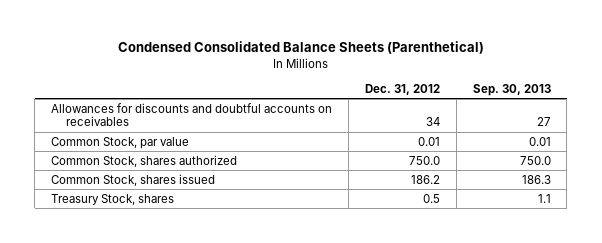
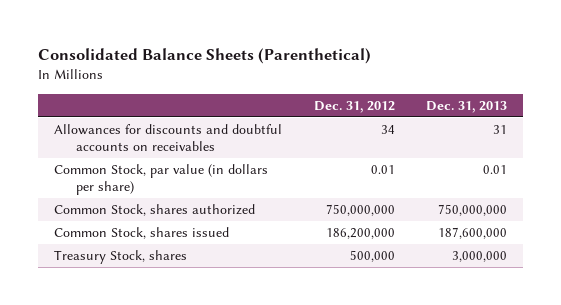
[117,41,484,55] Condensed Consolidated Balance Sheets (Parenthetical) -> [38,48,372,65] Consolidated Balance Sheets (Parenthetical)
[472,83,551,96] Sep. 30, 2013 -> none
none -> [426,100,508,113] Dec. 31, 2013
[51,136,190,149] Common Stock, par value -> [53,164,268,195] Common Stock, par value (in dollars per share)
[408,155,440,165] 750.0 -> [325,204,395,217] 750,000,000
[410,174,440,184] 186.2 -> [325,228,395,240] 186,200,000
[422,193,440,203] 0.5 -> [349,250,395,263] 500,000

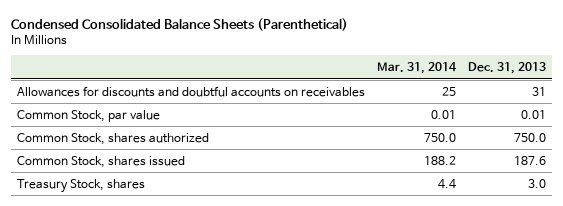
[38,48,372,65] Consolidated Balance Sheets (Parenthetical) -> [10,17,348,31] Condensed Consolidated Balance Sheets (Parenthetical)
[313,100,395,113] Dec. 31, 2012 -> none
none -> [377,62,458,75] Mar. 31, 2014
[53,164,268,195] Common Stock, par value (in dollars per share) -> [16,109,160,122] Common Stock, par value
[438,204,508,217] 750,000,000 -> [514,132,547,142] 750.0
[438,227,508,240] 187,600,000 -> [514,155,547,165] 187.6
[452,251,508,263] 3,000,000 -> [528,178,547,188] 3.0

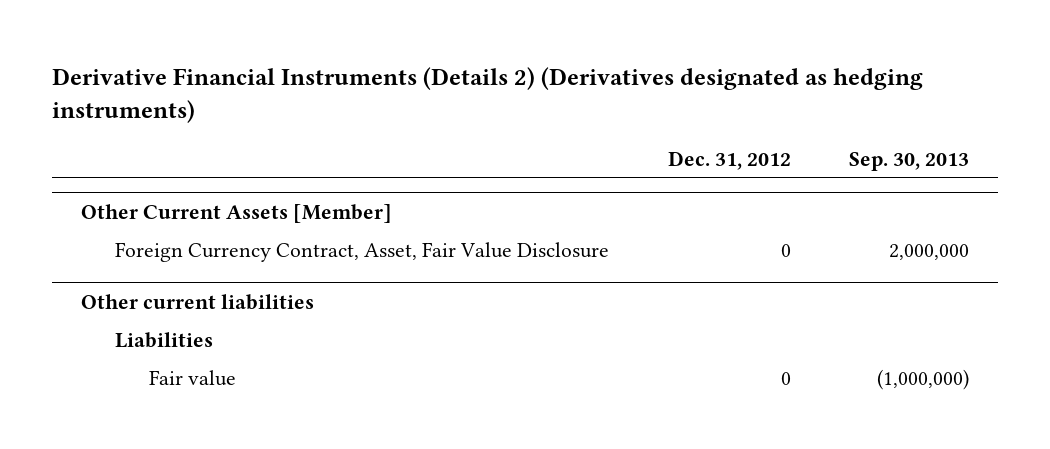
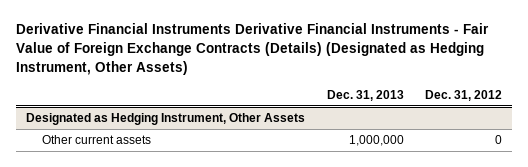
[51,67,923,124] Derivative Financial Instruments (Details 2) (Derivatives designated as hedging instruments) -> [15,23,489,75] Derivative Financial Instruments Derivative Financial Instruments - Fair Value of Foreign Exchange Contracts (Details) (Designated as Hedging Instrument, Other Assets)
[849,151,970,171] Sep. 30, 2013 -> none
none -> [326,89,404,101] Dec. 31, 2013
[80,203,392,223] Other Current Assets [Member] -> none
[80,293,314,310] Other current liabilities -> none
[115,331,214,348] Liabilities -> none
[149,369,237,386] Fair value -> none
none -> [26,113,306,126] Designated as Hedging Instrument, Other Assets
[115,241,610,262] Foreign Currency Contract, Asset, Fair Value Disclosure -> [41,135,151,145] Other current assets

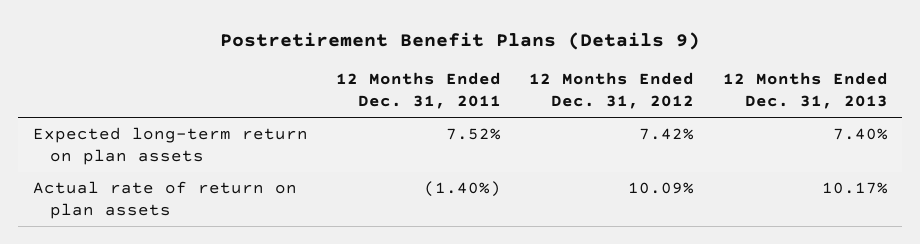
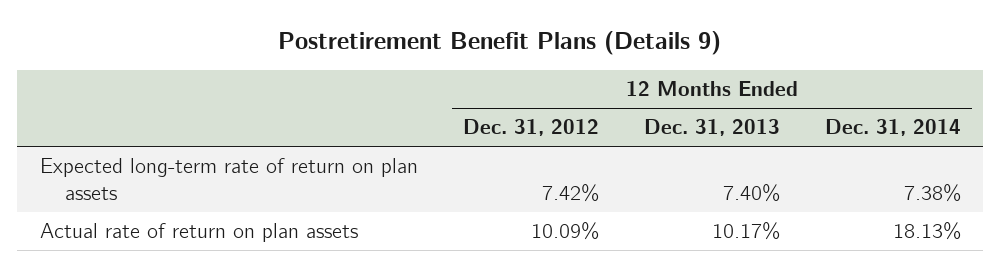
[335,72,501,110] 12 Months Ended Dec. 31, 2011 -> none
none -> [824,119,961,137] Dec. 31, 2014
[32,127,308,166] Expected long-term return on plan assets -> [39,158,418,200] Expected long-term rate of return on plan assets

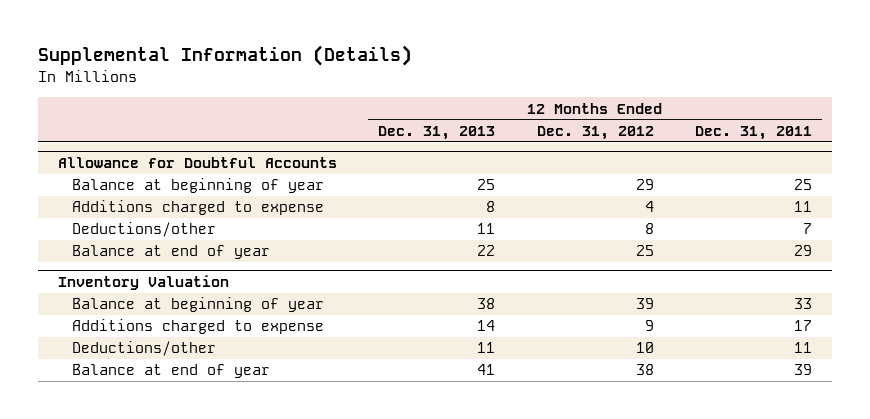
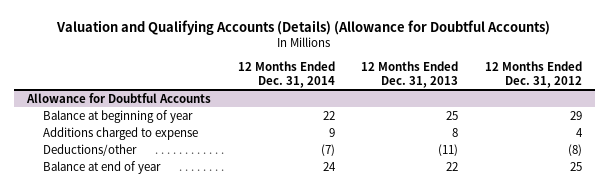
[37,45,412,67] Supplemental Information (Details) -> [56,19,551,35] Valuation and Qualifying Accounts (Details) (Allowance for Doubtful Accounts)
[694,125,812,140] Dec. 31, 2011 -> none
none -> [237,61,335,88] 12 Months Ended Dec. 31, 2014
[477,223,496,235] 11 -> [438,143,459,156] (11)
[644,223,654,235] 8 -> [567,143,582,156] (8)
[58,275,230,291] Inventory Valuation -> none
[72,297,325,313] Balance at beginning of year -> none
[72,319,325,335] Additions charged to expense -> none
[72,341,217,357] Deductions/other -> none
[72,364,271,379] Balance at end of year -> none

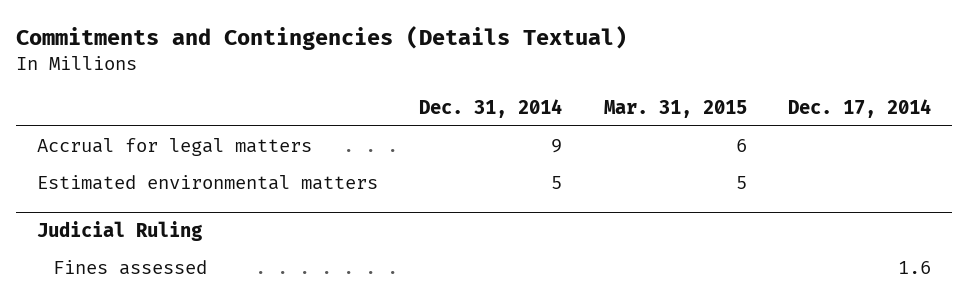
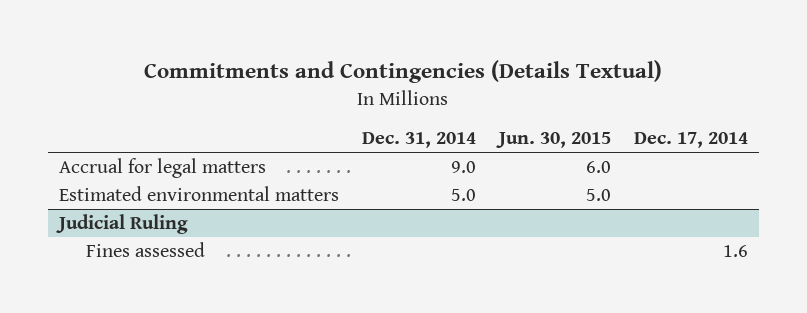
[603,99,747,118] Mar. 31, 2015 -> none
none -> [495,132,611,149] Jun. 30, 2015
[551,139,563,154] 9 -> [451,161,477,174] 9.0
[551,176,563,190] 5 -> [451,189,477,202] 5.0

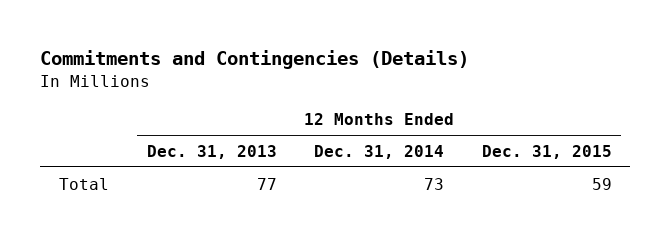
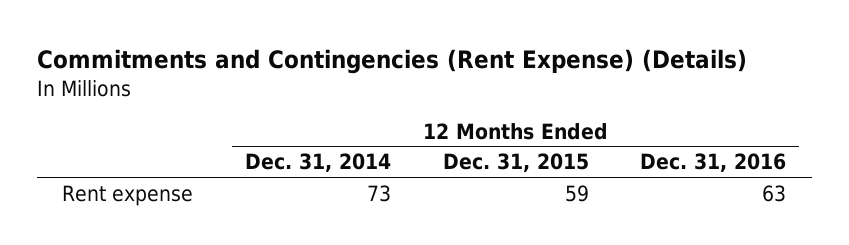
[40,50,470,70] Commitments and Contingencies (Details) -> [36,49,747,75] Commitments and Contingencies (Rent Expense) (Details)
[146,144,277,159] Dec. 31, 2013 -> none
none -> [640,153,787,173] Dec. 31, 2016
[59,177,110,190] Total -> [62,184,194,206] Rent expense

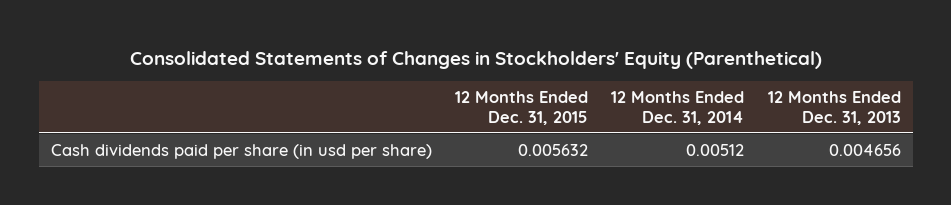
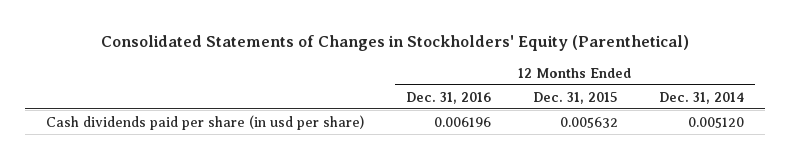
[767,91,901,125] 12 Months Ended Dec. 31, 2013 -> none
none -> [405,91,491,104] Dec. 31, 2016
[686,143,745,156] 0.00512 -> [688,116,745,128] 0.005120

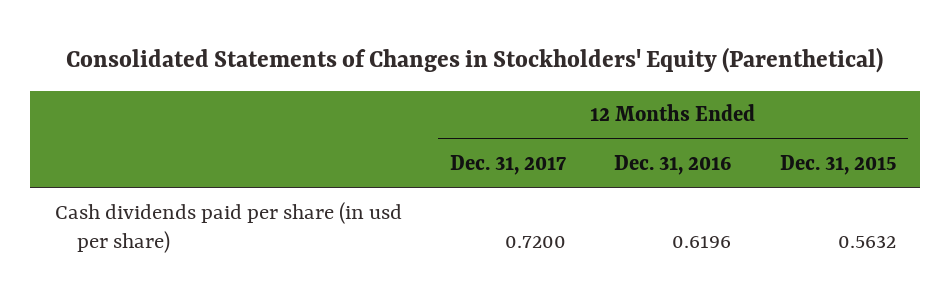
[659,91,745,104] Dec. 31, 2014 -> none
none -> [449,154,566,175] Dec. 31, 2017
[433,116,491,127] 0.006196 -> [672,236,732,249] 0.6196
[559,116,618,128] 0.005632 -> [837,235,896,249] 0.5632

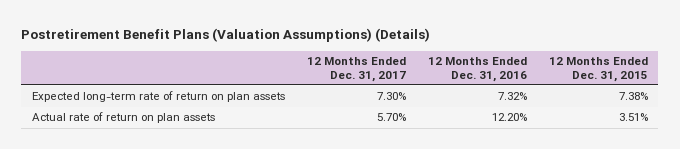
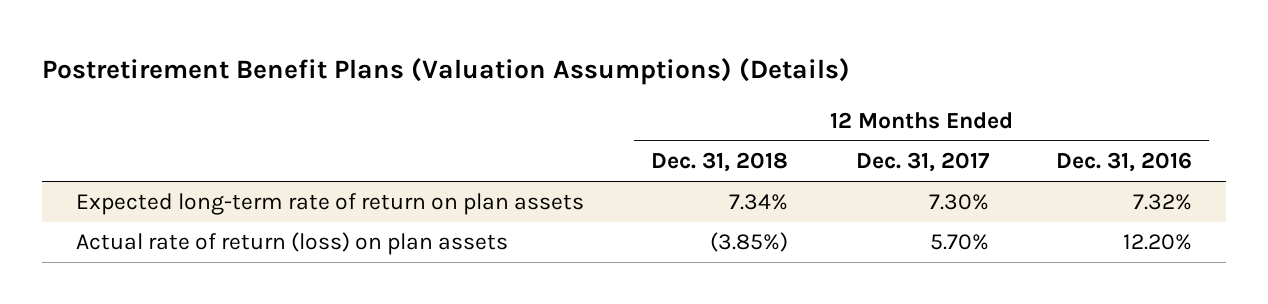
[548,57,648,82] 12 Months Ended Dec. 31, 2015 -> none
none -> [651,152,789,173] Dec. 31, 2018
[32,112,216,124] Actual rate of return on plan assets -> [75,232,508,256] Actual rate of return (loss) on plan assets

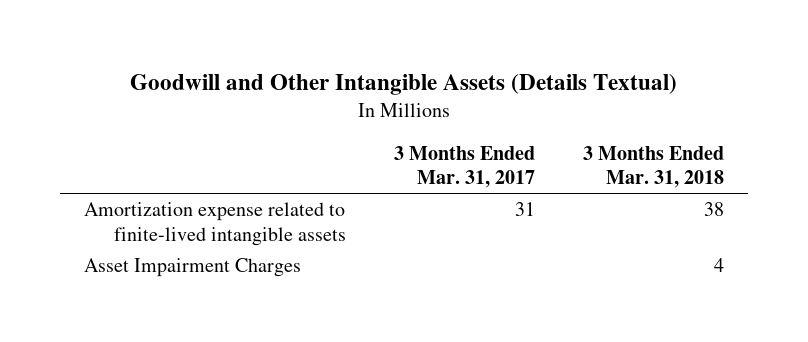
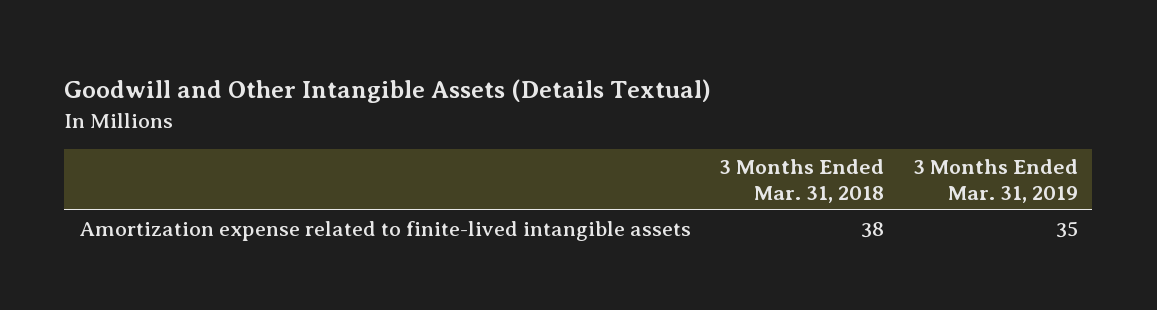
[394,145,536,189] 3 Months Ended Mar. 31, 2017 -> none
none -> [912,159,1078,203] 3 Months Ended Mar. 31, 2019
[83,258,301,278] Asset Impairment Charges -> none

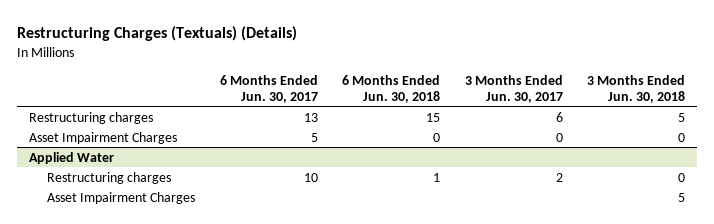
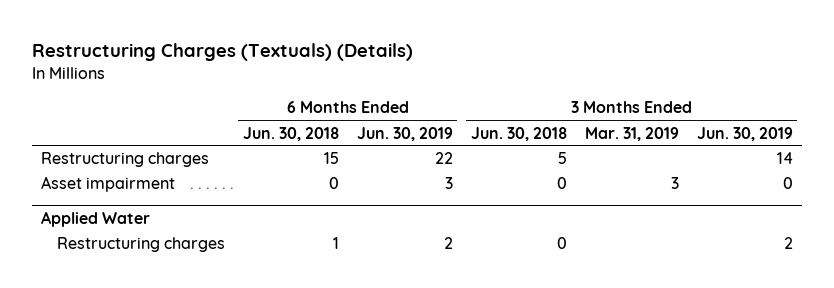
[219,74,318,103] 6 Months Ended Jun. 30, 2017 -> none
[464,74,563,103] 3 Months Ended Jun. 30, 2017 -> none
none -> [356,126,453,141] Jun. 30, 2019
none -> [584,126,679,141] Mar. 31, 2019
none -> [696,126,793,141] Jun. 30, 2019
[29,131,178,144] Asset Impairment Charges -> [41,176,176,193] Asset impairment
[47,191,196,204] Asset Impairment Charges -> none

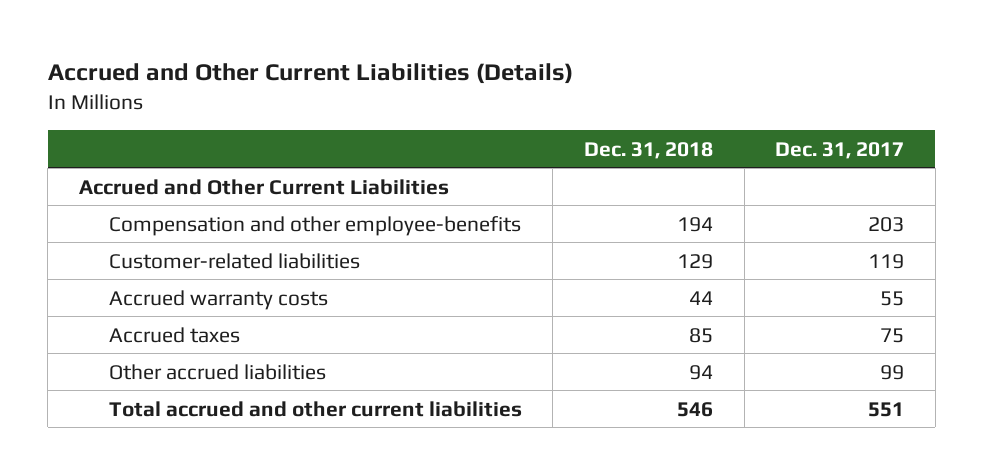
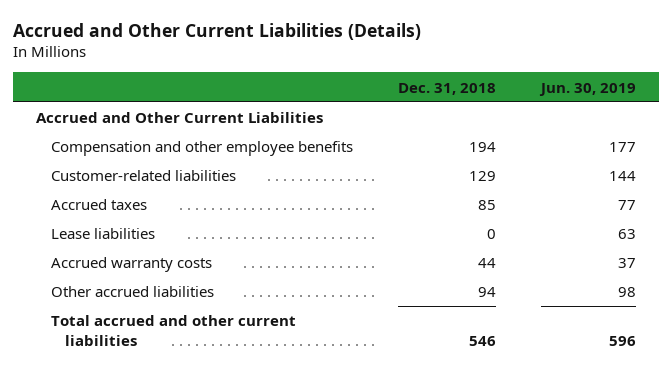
[775,141,905,159] Dec. 31, 2017 -> none
none -> [539,82,637,96] Jun. 30, 2019
[108,215,521,236] Compensation and other employee-benefits -> [50,141,353,157] Compensation and other employee benefits
none -> [50,228,155,240] Lease liabilities
[108,289,328,310] Accrued warranty costs -> [50,257,212,273] Accrued warranty costs

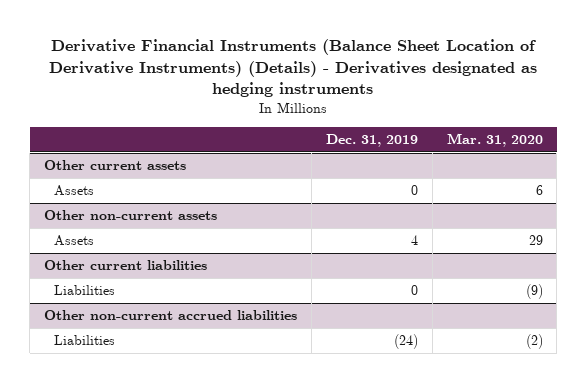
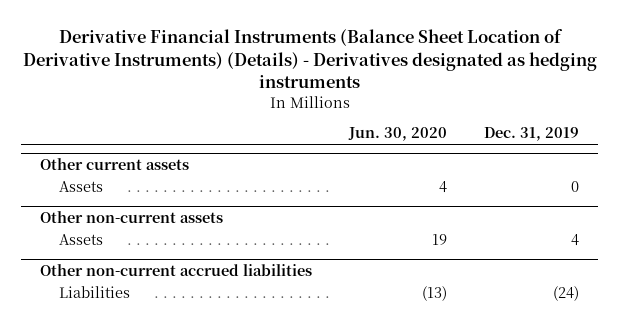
[446,133,543,148] Mar. 31, 2020 -> none
none -> [348,127,448,142] Jun. 30, 2020
[44,260,208,271] Other current liabilities -> none
[54,285,116,296] Liabilities -> none

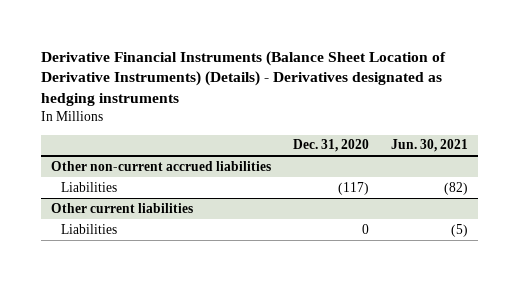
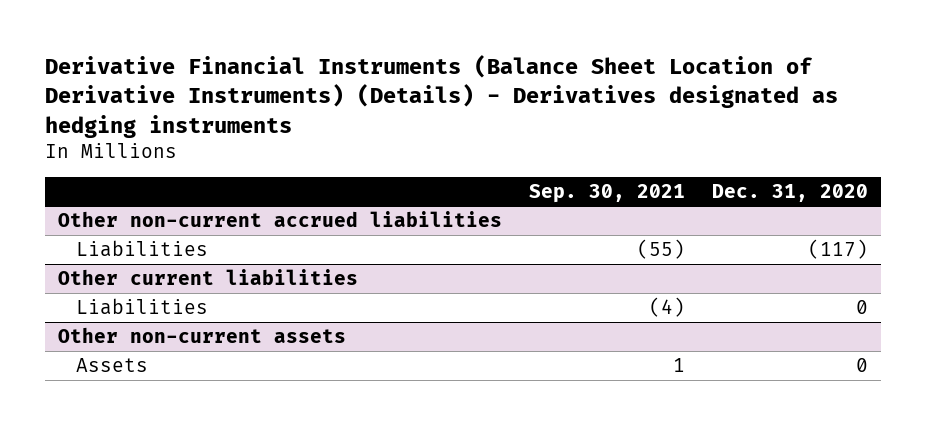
[390,139,468,153] Jun. 30, 2021 -> none
none -> [529,183,686,203] Sep. 30, 2021
none -> [58,326,347,343] Other non-current assets
none -> [76,357,149,372] Assets

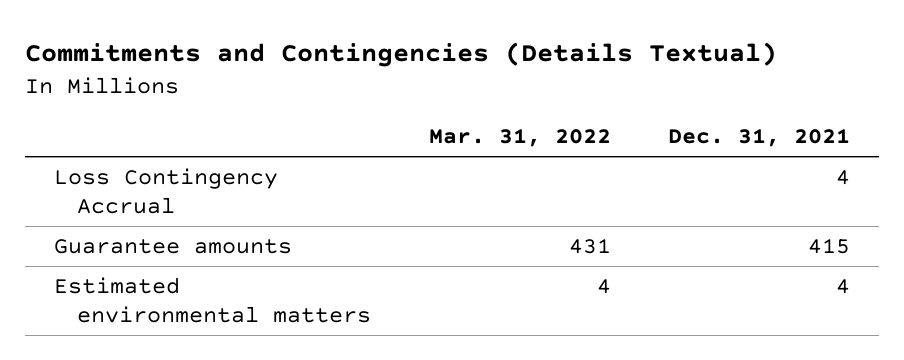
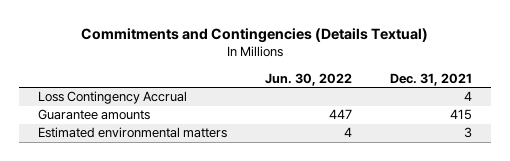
[428,128,611,148] Mar. 31, 2022 -> none
none -> [265,72,353,86] Jun. 30, 2022
[836,278,851,294] 4 -> [463,127,472,139] 3

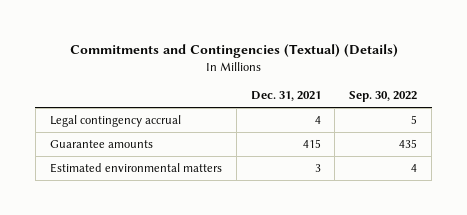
[81,28,429,44] Commitments and Contingencies (Details Textual) -> [69,44,398,59] Commitments and Contingencies (Textual) (Details)
[265,72,353,86] Jun. 30, 2022 -> none
none -> [349,91,418,103] Sep. 30, 2022
[38,91,188,105] Loss Contingency Accrual -> [49,114,181,127] Legal contingency accrual

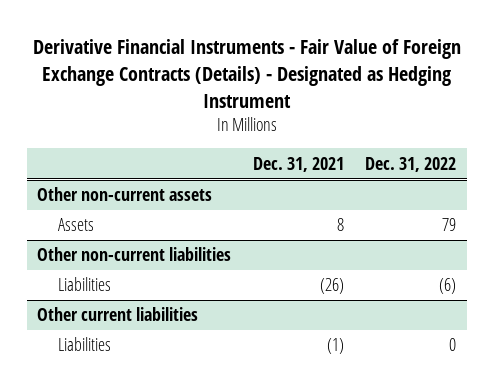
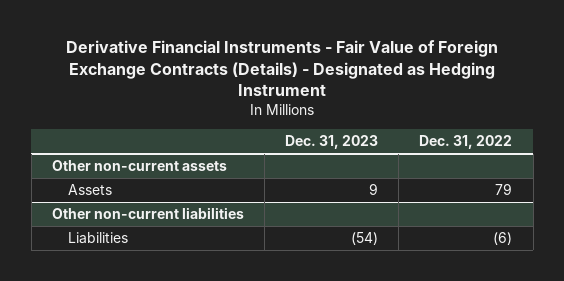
[252,156,344,172] Dec. 31, 2021 -> none
none -> [285,135,379,150] Dec. 31, 2023
[37,307,199,322] Other current liabilities -> none
[57,337,111,352] Liabilities -> none

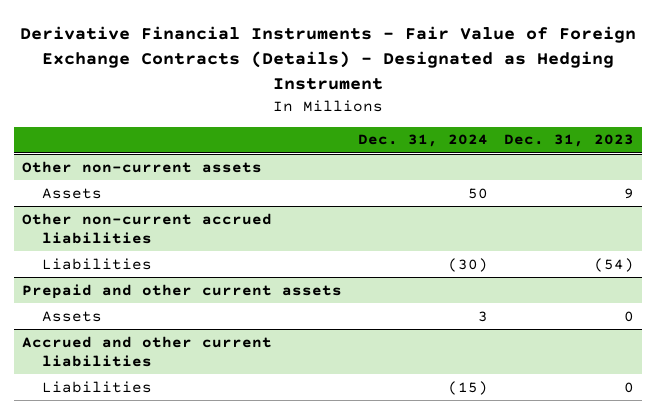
[419,135,513,150] Dec. 31, 2022 -> none
none -> [358,134,489,148] Dec. 31, 2024
[51,207,244,220] Other non-current liabilities -> [22,212,273,244] Other non-current accrued liabilities
none -> [22,283,343,299] Prepaid and other current assets
none -> [42,310,103,322] Assets
none -> [22,335,273,367] Accrued and other current liabilities
none -> [42,380,153,393] Liabilities

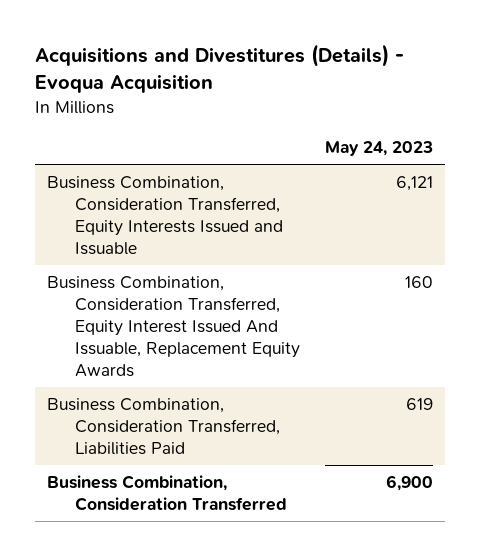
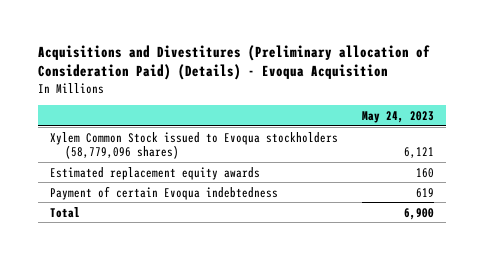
[34,44,404,94] Acquisitions and Divestitures (Details) - Evoqua Acquisition -> [37,44,430,81] Acquisitions and Divestitures (Preliminary allocation of Consideration Paid) (Details) - Evoqua Acquisition
[47,175,284,256] Business Combination, Consideration Transferred, Equity Interests Issued and Issuable -> [49,131,338,160] Xylem Common Stock issued to Evoqua stockholders (58,779,096 shares)
[47,275,301,378] Business Combination, Consideration Transferred, Equity Interest Issued And Issuable, Replacement Equity Awards -> [49,166,260,180] Estimated replacement equity awards
[47,397,281,456] Business Combination, Consideration Transferred, Liabilities Paid -> [49,185,278,200] Payment of certain Evoqua indebtedness
[47,474,288,512] Business Combination, Consideration Transferred -> [49,206,80,218] Total

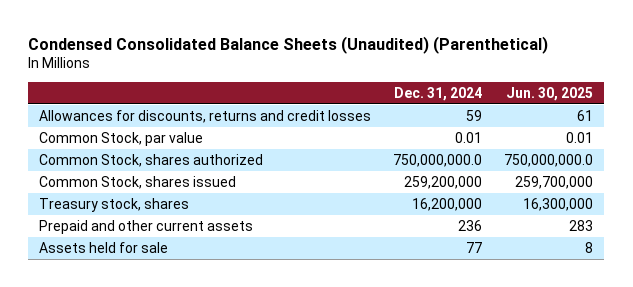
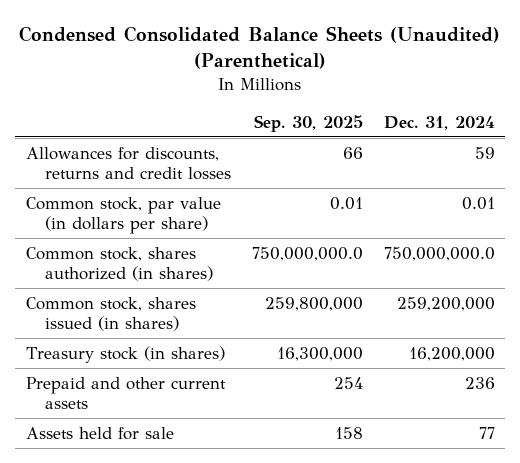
[506,86,594,101] Jun. 30, 2025 -> none
none -> [253,114,363,132] Sep. 30, 2025
[39,131,204,146] Common Stock, par value -> [25,196,221,234] Common stock, par value (in dollars per share)
[39,153,264,167] Common Stock, shares authorized -> [25,246,213,281] Common stock, shares authorized (in shares)
[39,175,237,189] Common Stock, shares issued -> [25,296,196,331] Common stock, shares issued (in shares)
[39,197,190,212] Treasury stock, shares -> [25,345,225,363] Treasury stock (in shares)

